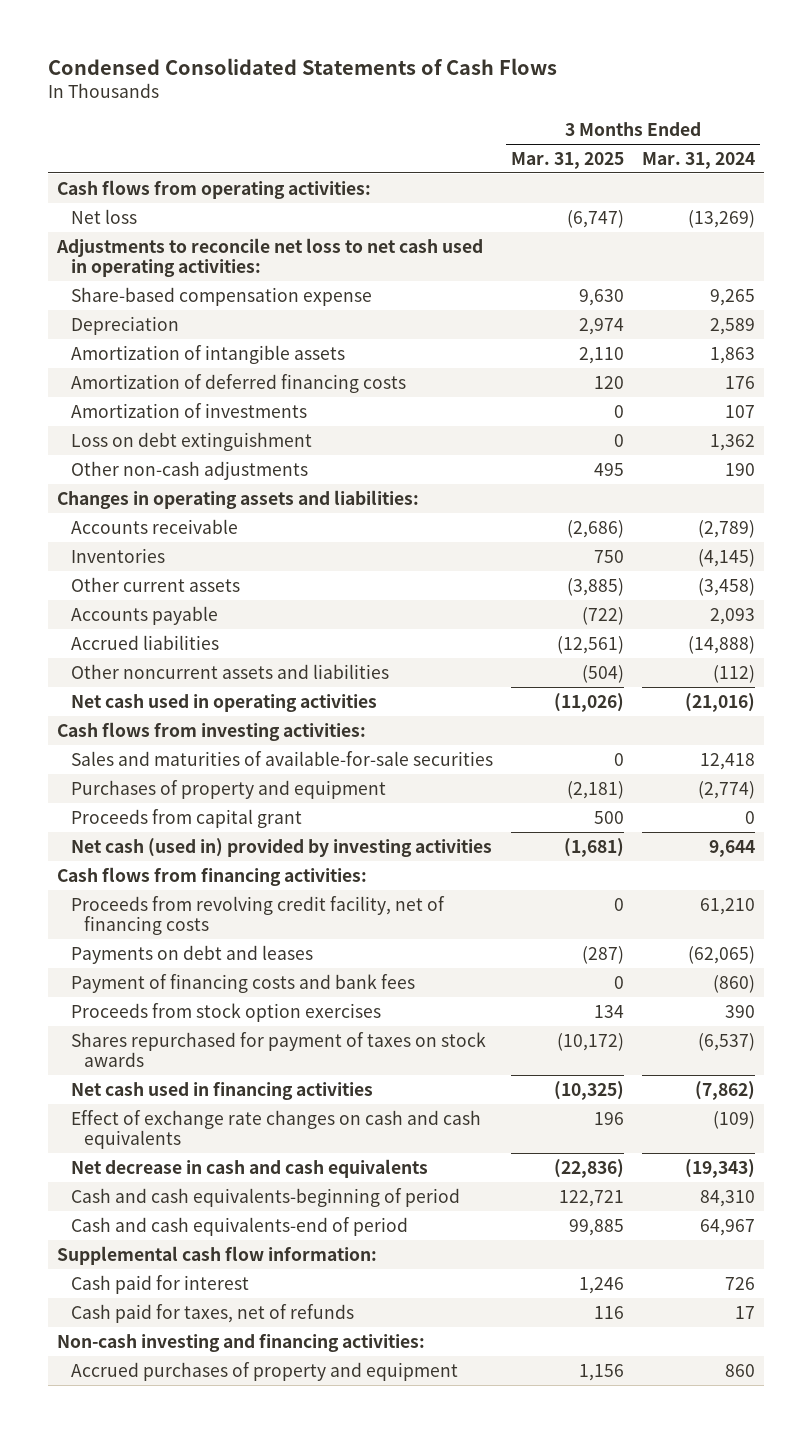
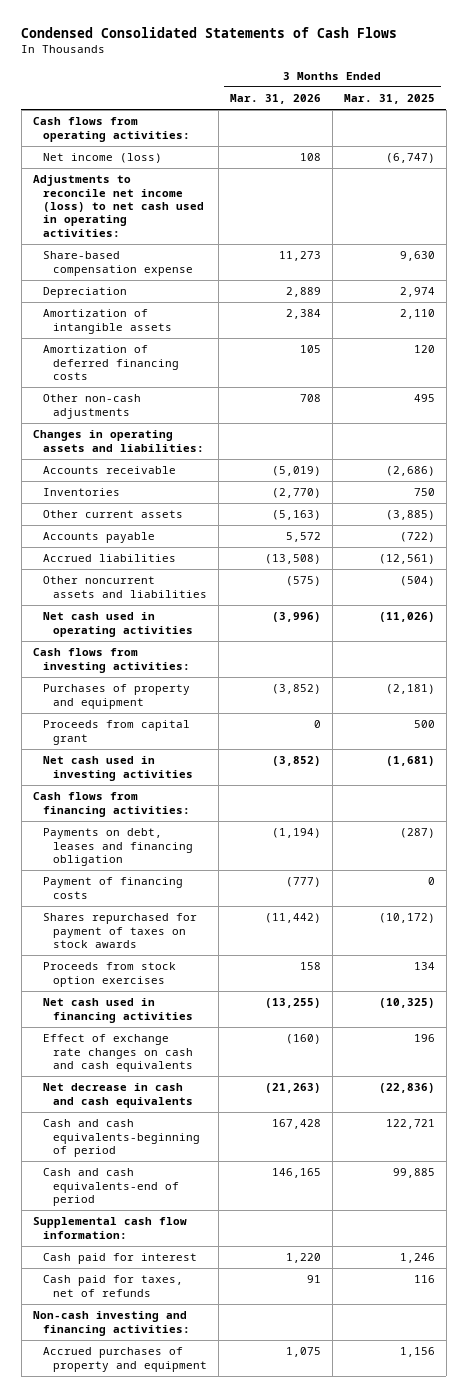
[642,151,756,169] Mar. 31, 2024 -> none
none -> [230,93,322,104] Mar. 31, 2026
[70,208,137,224] Net loss -> [42,153,162,164] Net income (loss)
[56,237,484,277] Adjustments to reconcile net loss to net cash used in operating activities: -> [32,175,204,237] Adjustments to reconcile net income (loss) to net cash used in operating activities:
[70,402,307,418] Amortization of investments -> none
[70,431,312,451] Loss on debt extinguishment -> none
[70,750,493,766] Sales and maturities of available-for-sale securities -> none
[70,837,492,857] Net cash (used in) provided by investing activities -> [42,756,194,781] Net cash used in investing activities
[70,895,445,935] Proceeds from revolving credit facility, net of financing costs -> none
[70,944,313,964] Payments on debt and leases -> [42,828,194,866] Payments on debt, leases and financing obligation
[70,973,415,993] Payment of financing costs and bank fees -> [42,877,183,899] Payment of financing costs
[70,1002,381,1022] Proceeds from stock option exercises -> [42,962,176,987] Proceeds from stock option exercises

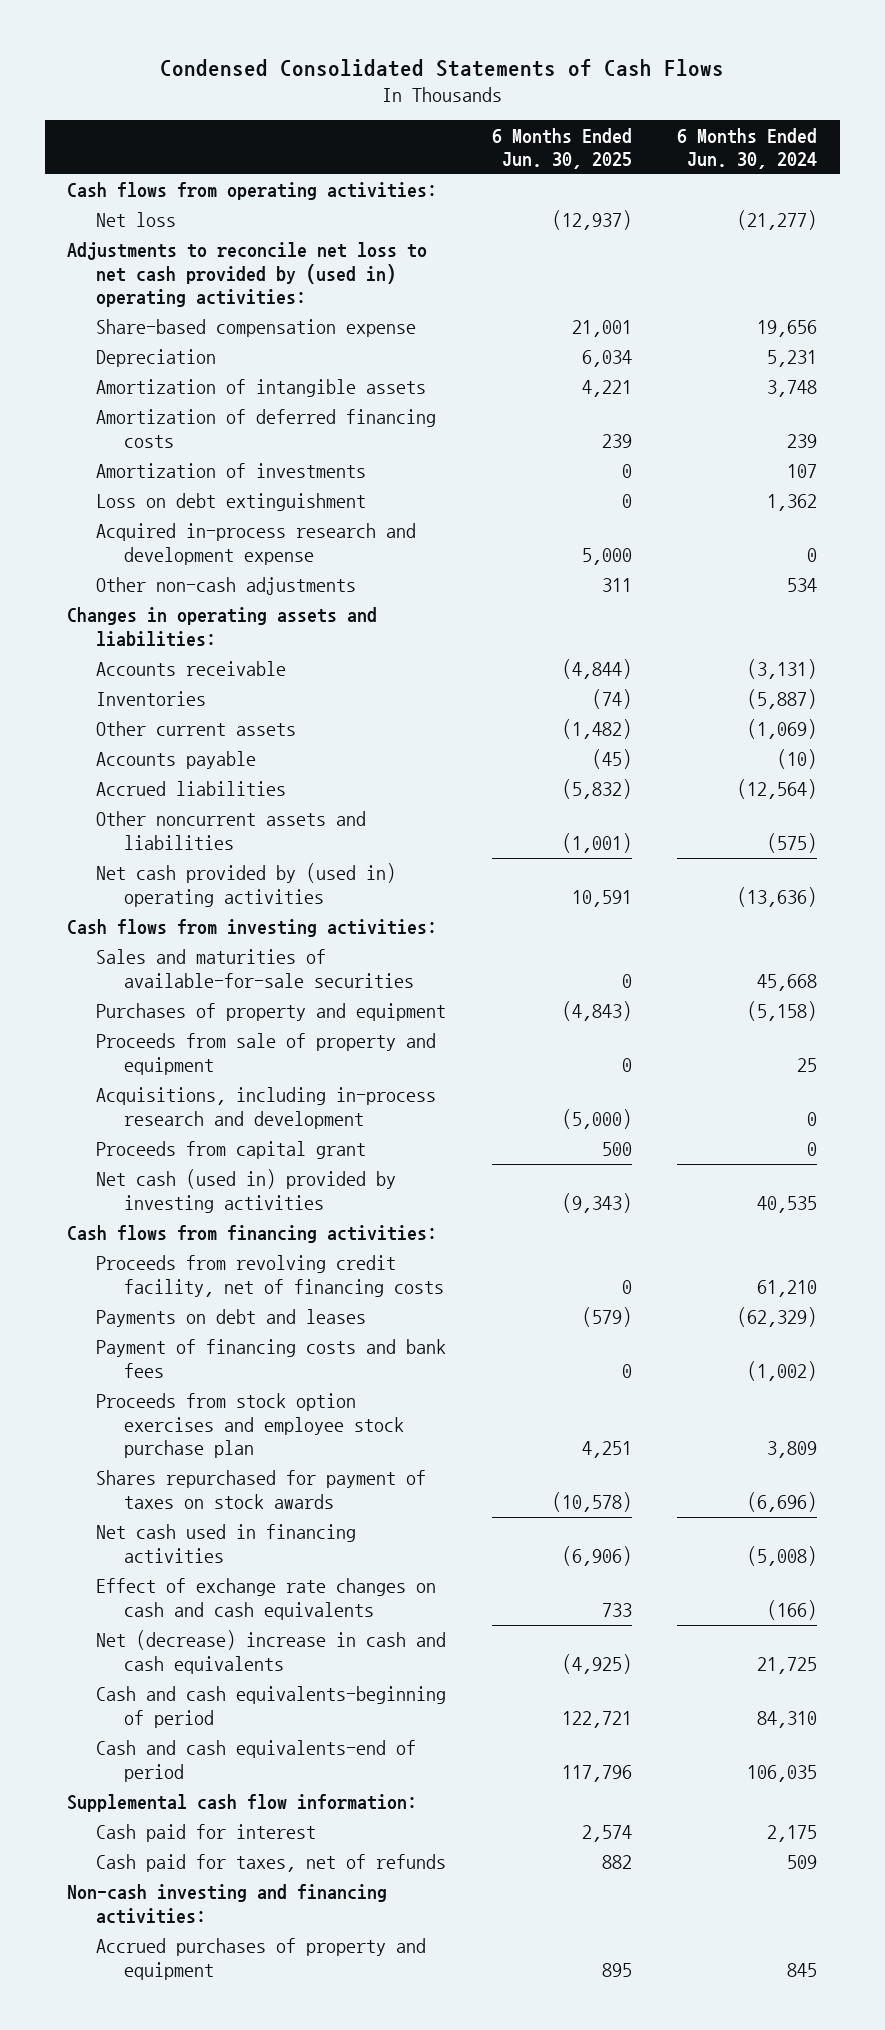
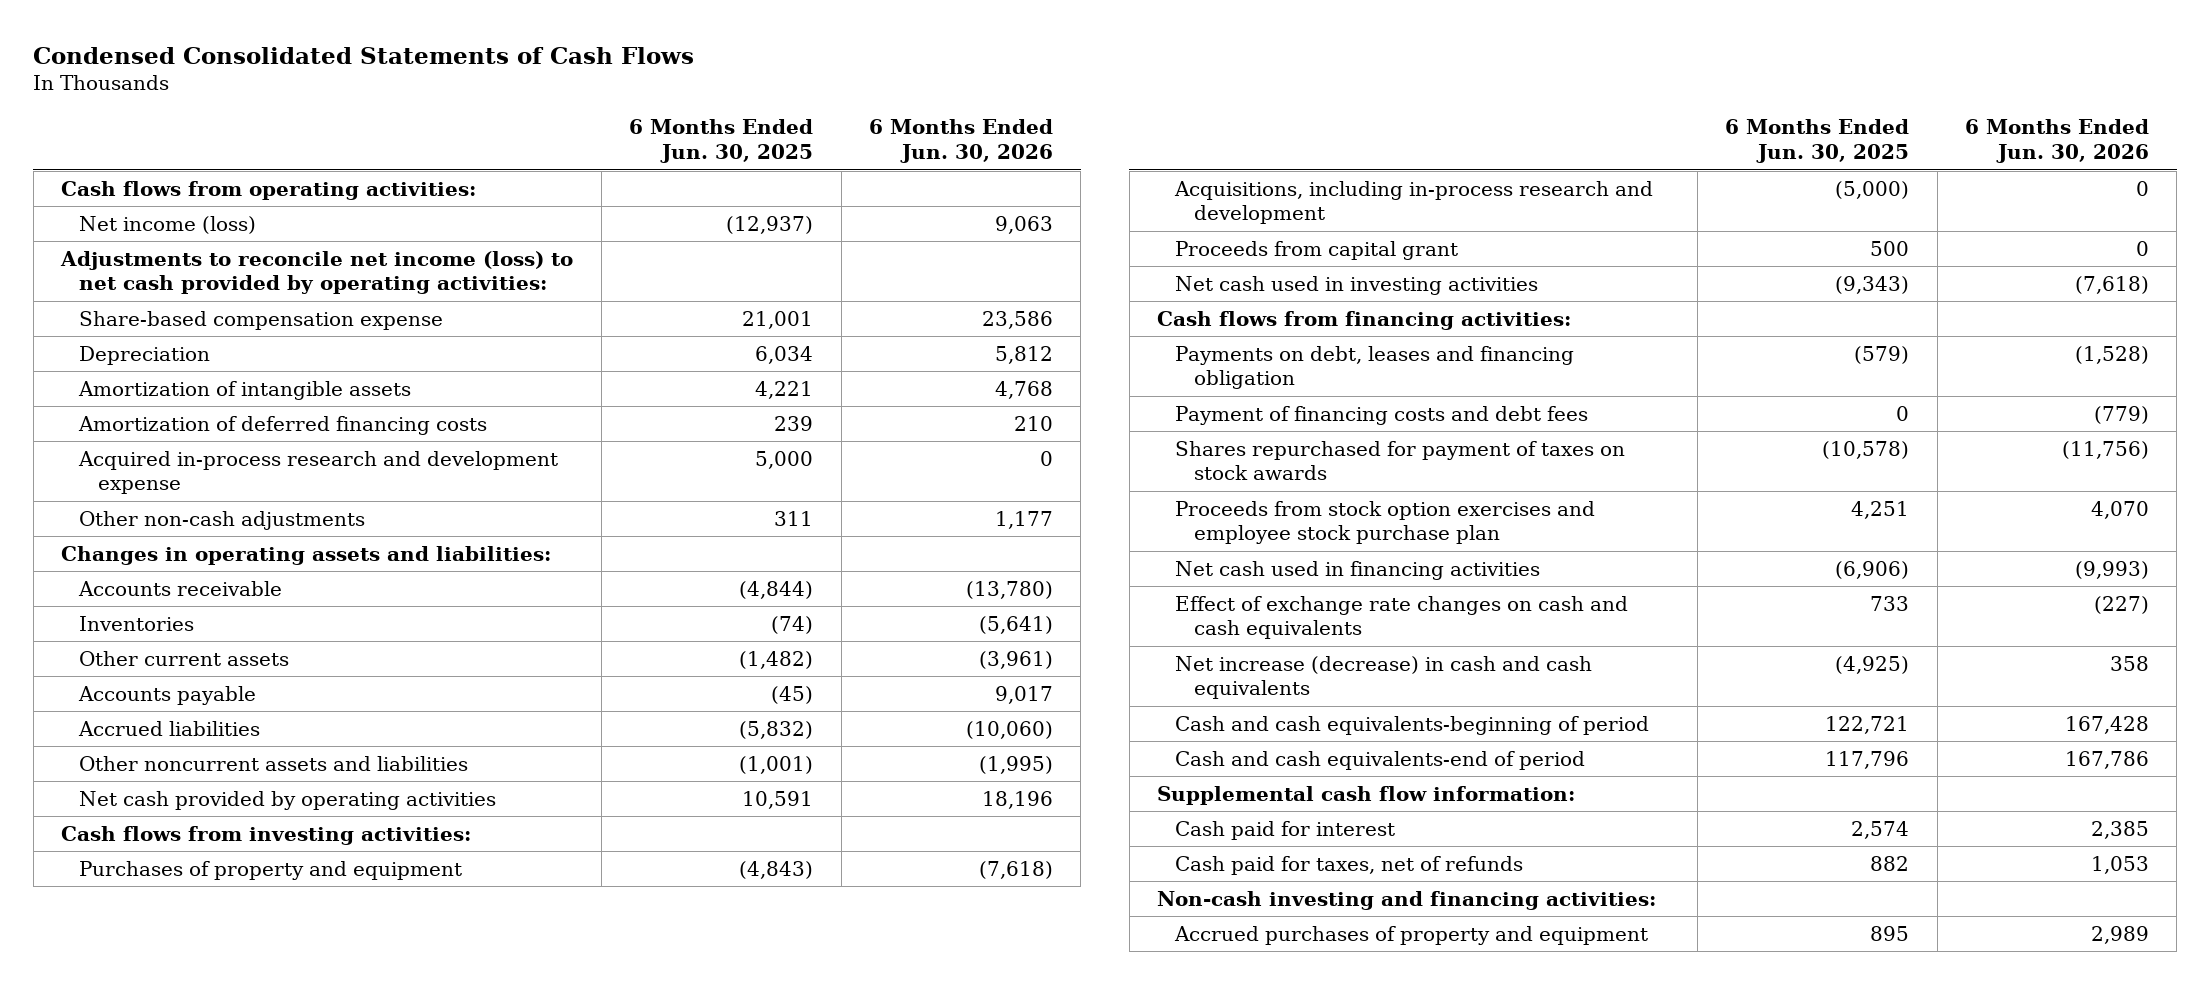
[677,127,818,169] 6 Months Ended Jun. 30, 2024 -> none
none -> [868,119,1053,163] 6 Months Ended Jun. 30, 2026
[95,212,176,228] Net loss -> [79,215,257,234] Net income (loss)
[67,242,428,307] Adjustments to reconcile net loss to net cash provided by (used in) operating activities: -> [60,250,574,295] Adjustments to reconcile net income (loss) to net cash provided by operating activities:
[95,463,366,479] Amortization of investments -> none
[95,493,366,512] Loss on debt extinguishment -> none
[95,863,396,907] Net cash provided by (used in) operating activities -> [79,790,497,810] Net cash provided by operating activities
[95,949,415,988] Sales and maturities of available-for-sale securities -> none
[95,1033,436,1075] Proceeds from sale of property and equipment -> none
[95,1169,396,1213] Net cash (used in) provided by investing activities -> [1175,275,1539,295] Net cash used in investing activities
[95,1255,445,1297] Proceeds from revolving credit facility, net of financing costs -> none
[95,1309,366,1328] Payments on debt and leases -> [1175,345,1575,390] Payments on debt, leases and financing obligation
[95,1339,446,1378] Payment of financing costs and bank fees -> [1175,405,1589,425] Payment of financing costs and debt fees
[95,1393,405,1458] Proceeds from stock option exercises and employee stock purchase plan -> [1175,500,1596,545] Proceeds from stock option exercises and employee stock purchase plan
[95,1630,446,1674] Net (decrease) increase in cash and cash equivalents -> [1175,655,1593,700] Net increase (decrease) in cash and cash equivalents

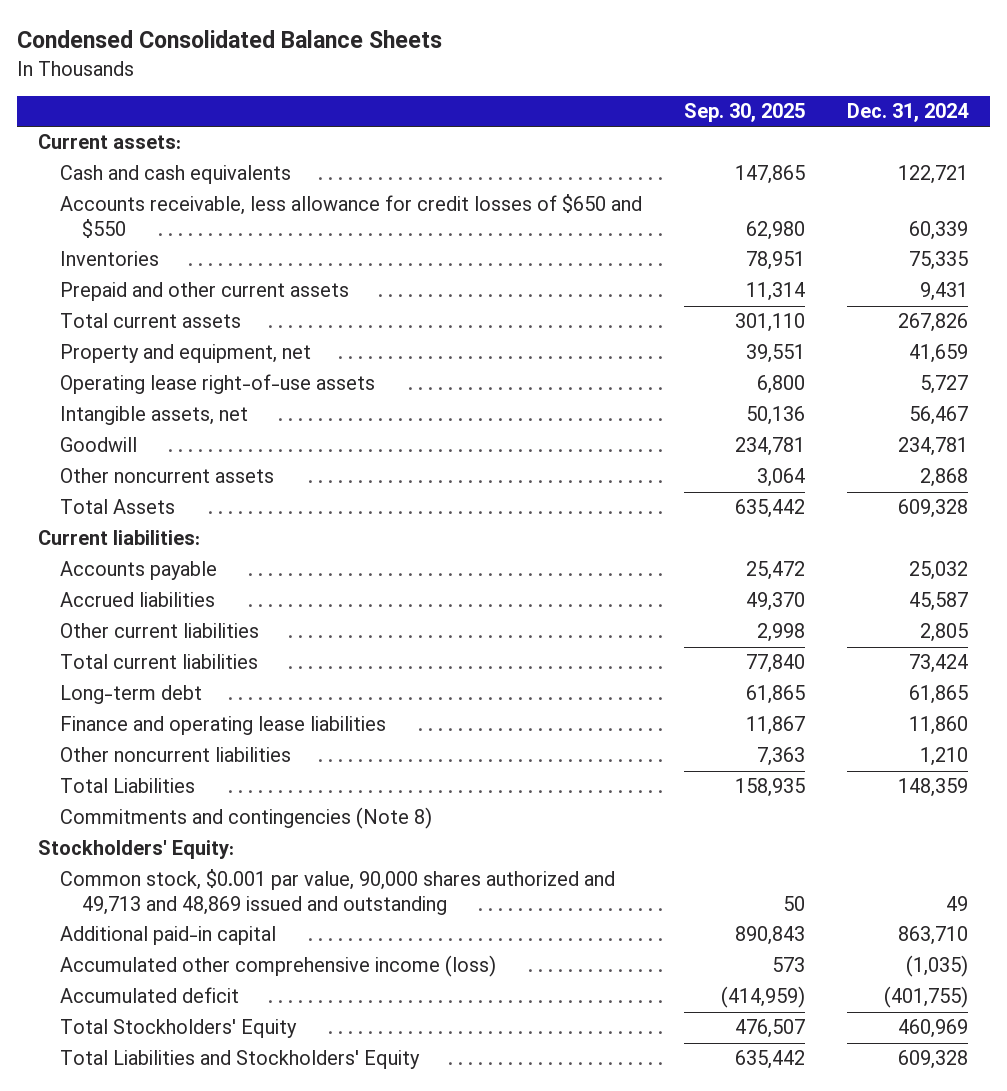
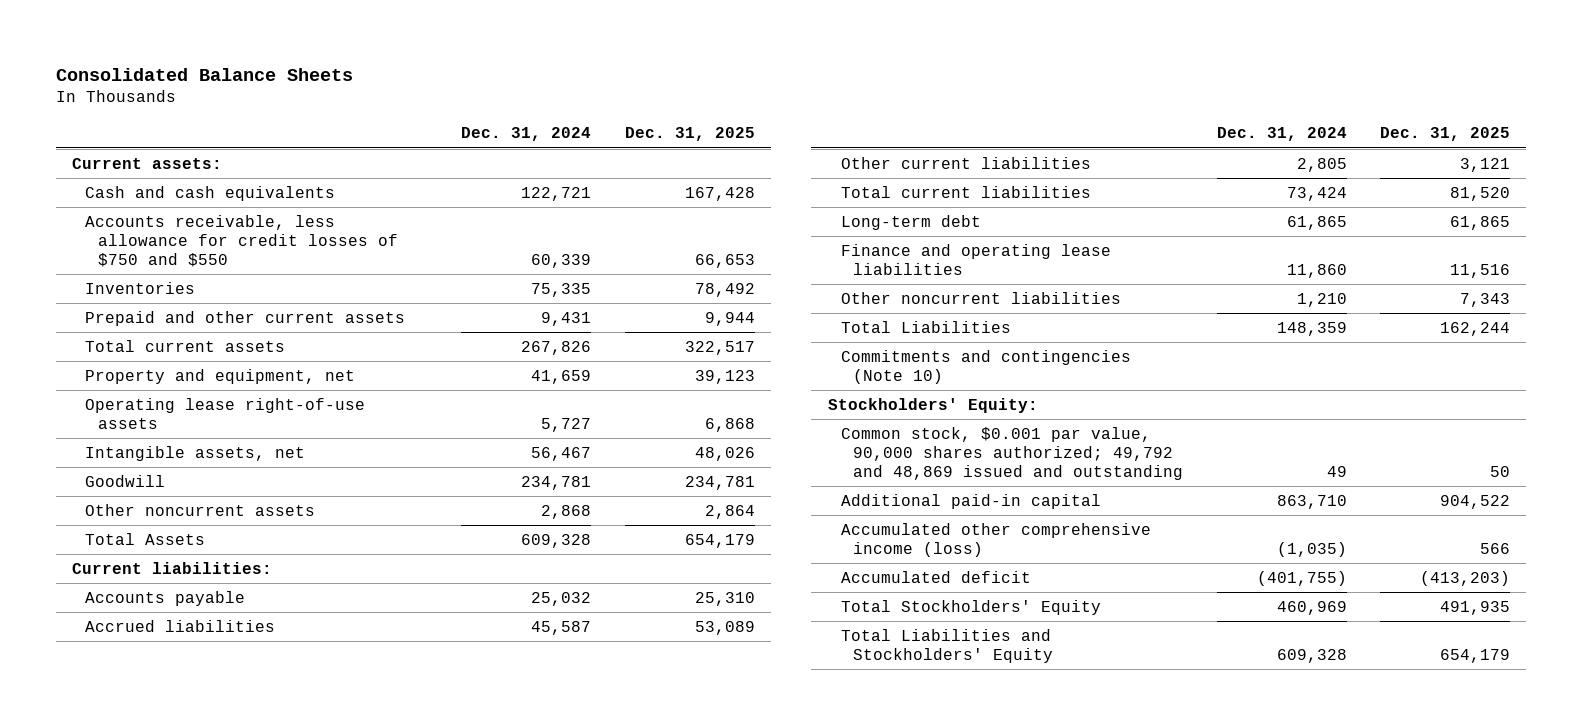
[17,30,443,49] Condensed Consolidated Balance Sheets -> [55,67,353,81] Consolidated Balance Sheets
[684,103,806,123] Sep. 30, 2025 -> none
none -> [624,127,755,142] Dec. 31, 2025
[60,194,643,238] Accounts receivable, less allowance for credit losses of $650 and $550 -> [85,215,399,267] Accounts receivable, less allowance for credit losses of $750 and $550
[60,807,433,830] Commitments and contingencies (Note 8) -> [840,350,1131,384] Commitments and contingencies (Note 10)
[60,869,616,915] Common stock, $0.001 par value, 90,000 shares authorized and 49,713 and 48,869 issued and outstanding -> [840,427,1184,480] Common stock, $0.001 par value, 90,000 shares authorized; 49,792 and 48,869 issued and outstanding

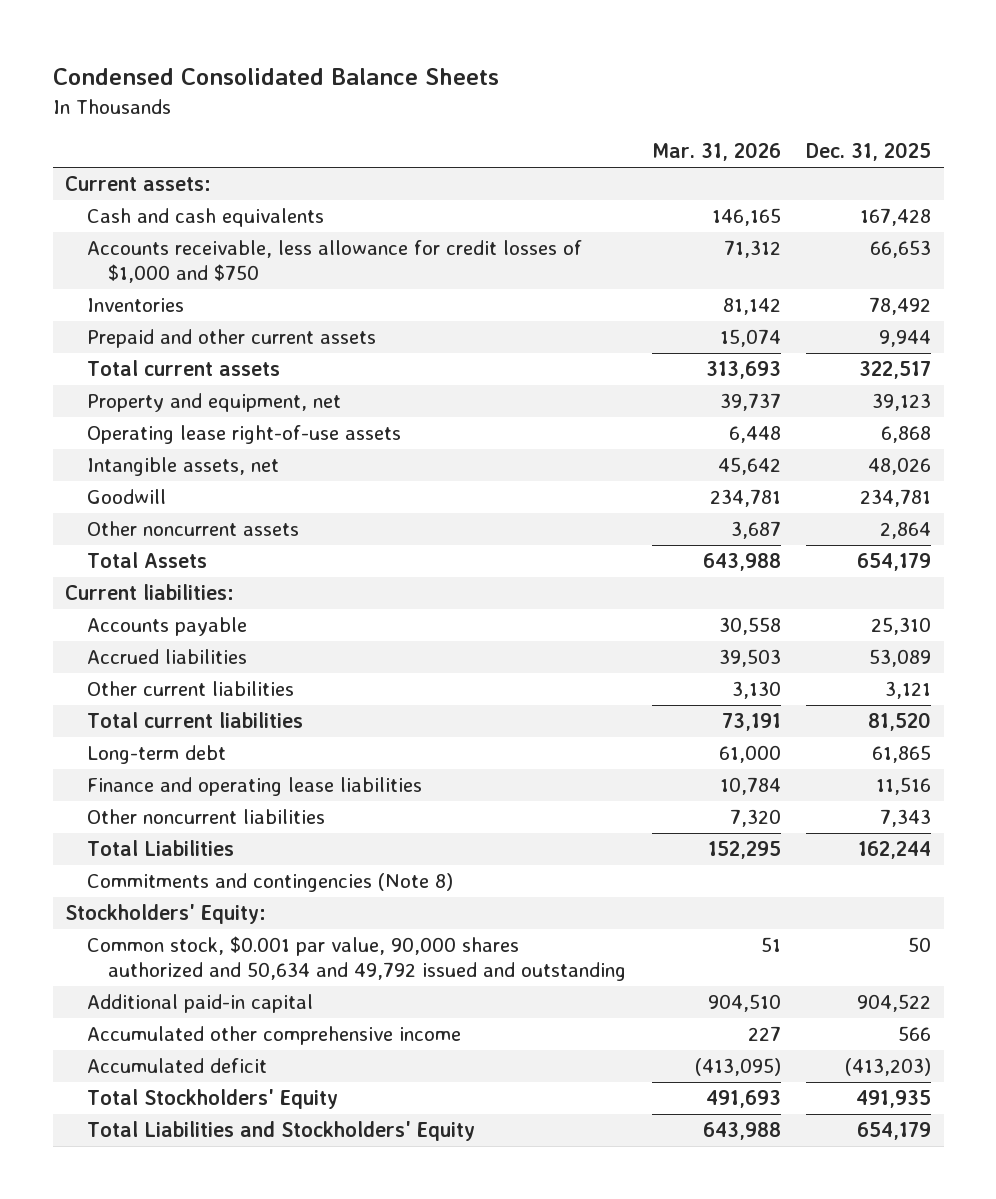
[55,67,353,81] Consolidated Balance Sheets -> [52,68,499,86] Condensed Consolidated Balance Sheets
[461,127,592,142] Dec. 31, 2024 -> none
none -> [651,142,781,162] Mar. 31, 2026
[85,215,399,267] Accounts receivable, less allowance for credit losses of $750 and $550 -> [86,240,582,283] Accounts receivable, less allowance for credit losses of $1,000 and $750
[840,350,1131,384] Commitments and contingencies (Note 10) -> [86,873,453,893] Commitments and contingencies (Note 8)
[840,427,1184,480] Common stock, $0.001 par value, 90,000 shares authorized; 49,792 and 48,869 issued and outstanding -> [86,936,627,981] Common stock, $0.001 par value, 90,000 shares authorized and 50,634 and 49,792 issued and outstanding
[840,523,1151,557] Accumulated other comprehensive income (loss) -> [86,1026,461,1046] Accumulated other comprehensive income

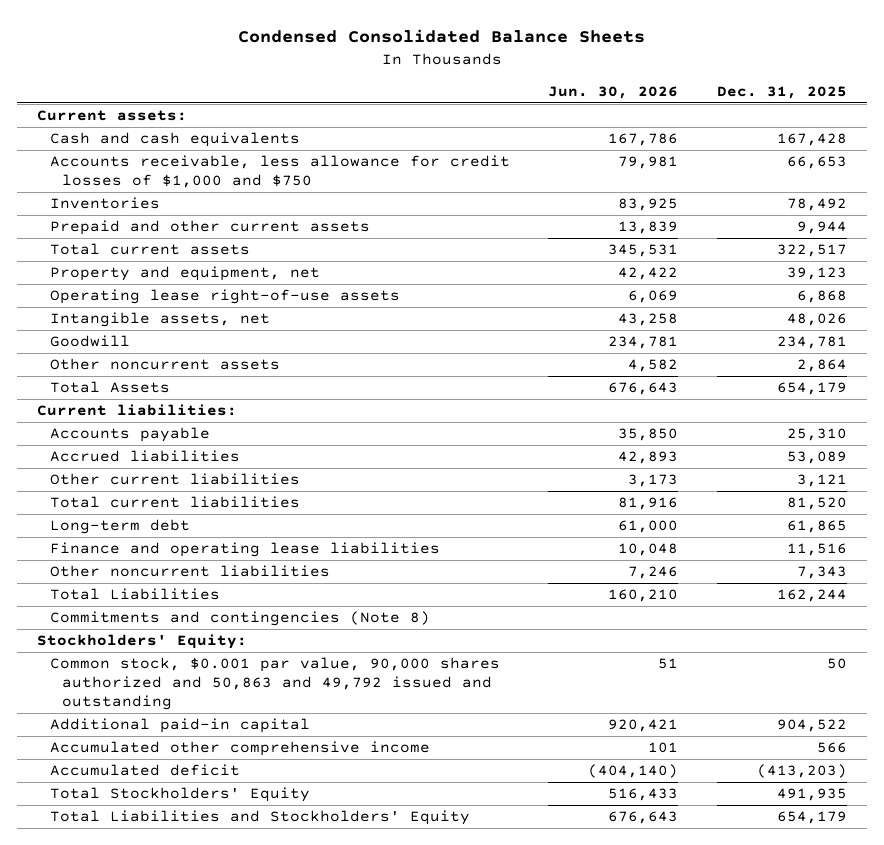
[651,142,781,162] Mar. 31, 2026 -> none
none -> [548,85,679,99] Jun. 30, 2026
[86,936,627,981] Common stock, $0.001 par value, 90,000 shares authorized and 50,634 and 49,792 issued and outstanding -> [49,657,500,710] Common stock, $0.001 par value, 90,000 shares authorized and 50,863 and 49,792 issued and outstanding

